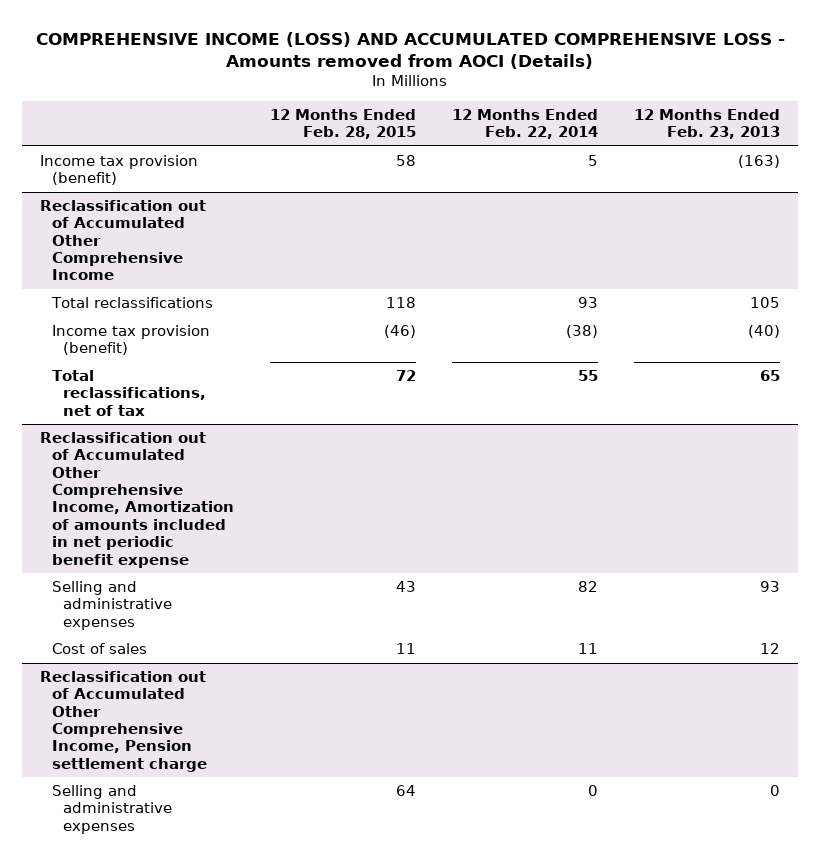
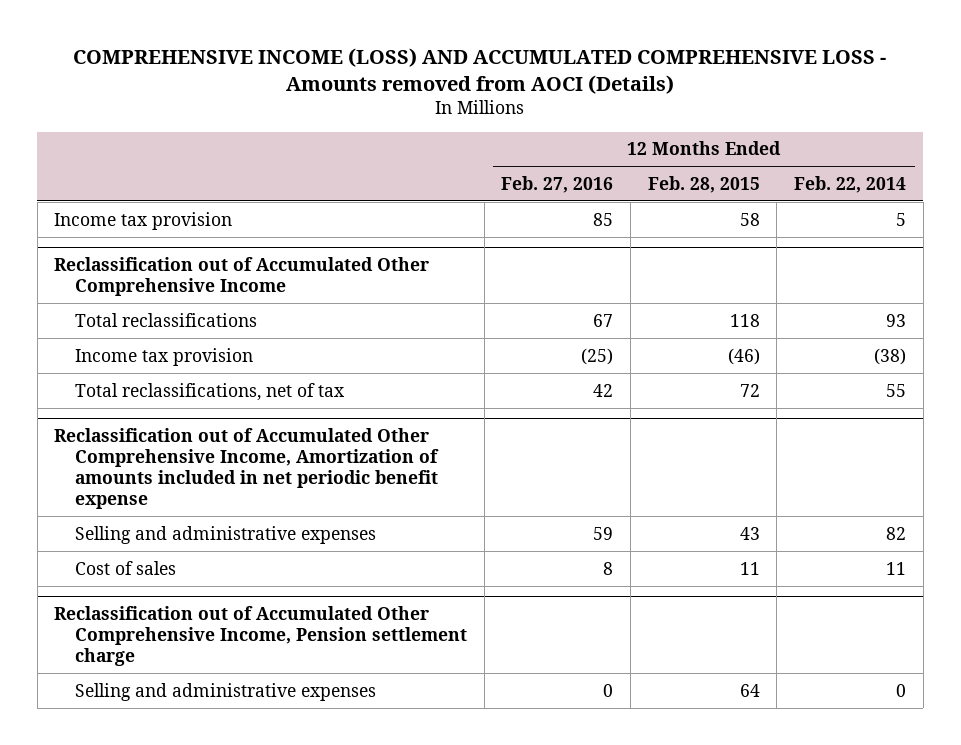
[634,108,781,139] 12 Months Ended Feb. 23, 2013 -> none
none -> [501,175,614,193] Feb. 27, 2016
[40,155,199,186] Income tax provision (benefit) -> [54,211,233,230] Income tax provision
[51,325,210,356] Income tax provision (benefit) -> [74,347,253,366] Income tax provision

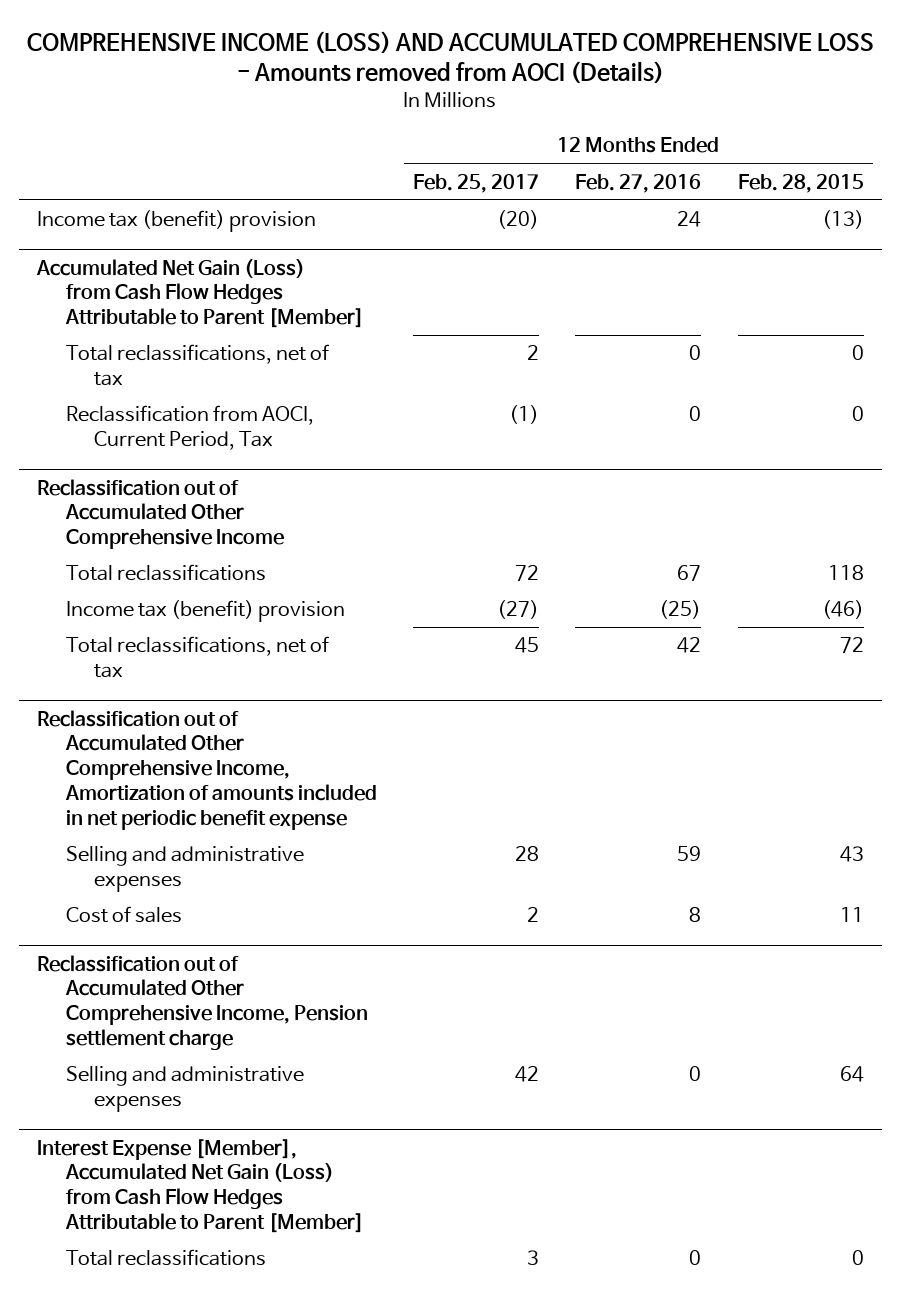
[794,175,907,193] Feb. 22, 2014 -> none
none -> [413,173,540,193] Feb. 25, 2017
[54,211,233,230] Income tax provision -> [37,210,317,233] Income tax (benefit) provision
[593,212,614,226] 85 -> [677,211,702,228] 24
[739,212,760,226] 58 -> [821,210,864,230] (13)
none -> [36,258,364,329] Accumulated Net Gain (Loss) from Cash Flow Hedges Attributable to Parent [Member]
none -> [65,344,329,387] Total reclassifications, net of tax
none -> [65,405,314,451] Reclassification from AOCI, Current Period, Tax
[74,347,253,366] Income tax provision -> [65,600,345,623] Income tax (benefit) provision
none -> [37,1138,364,1234] Interest Expense [Member], Accumulated Net Gain (Loss) from Cash Flow Hedges Attributable to Parent [Member]
none -> [65,1249,266,1267] Total reclassifications

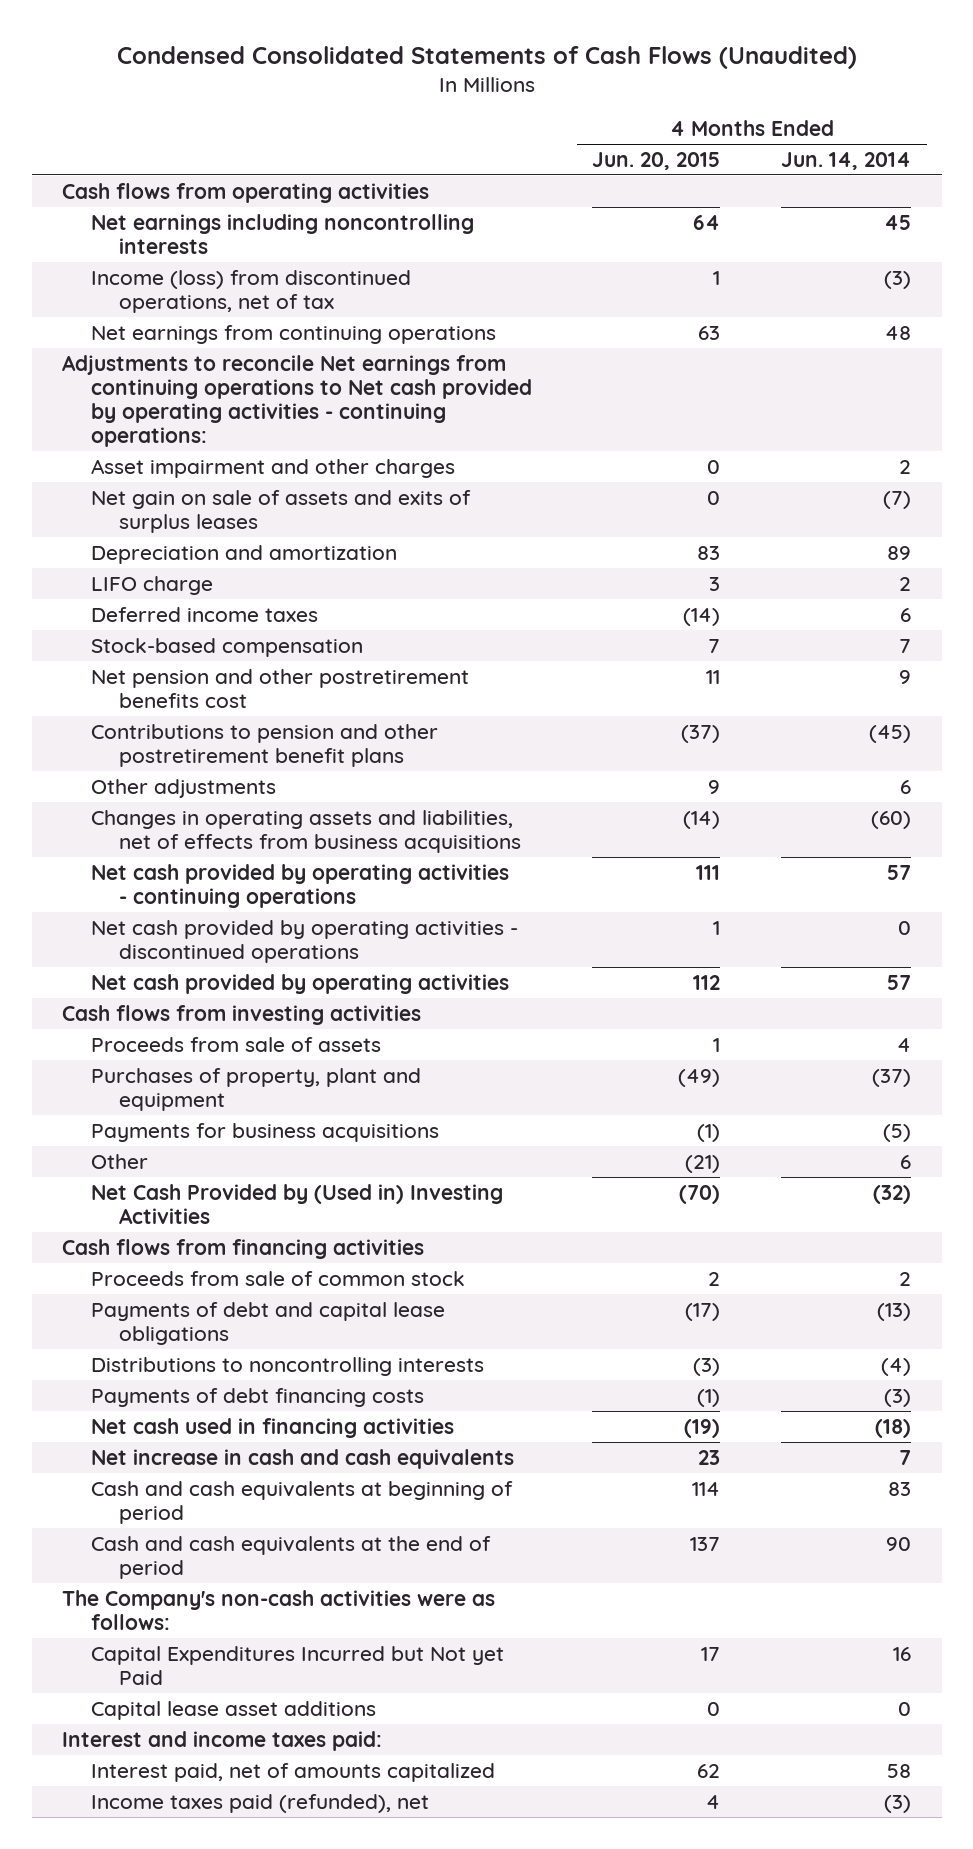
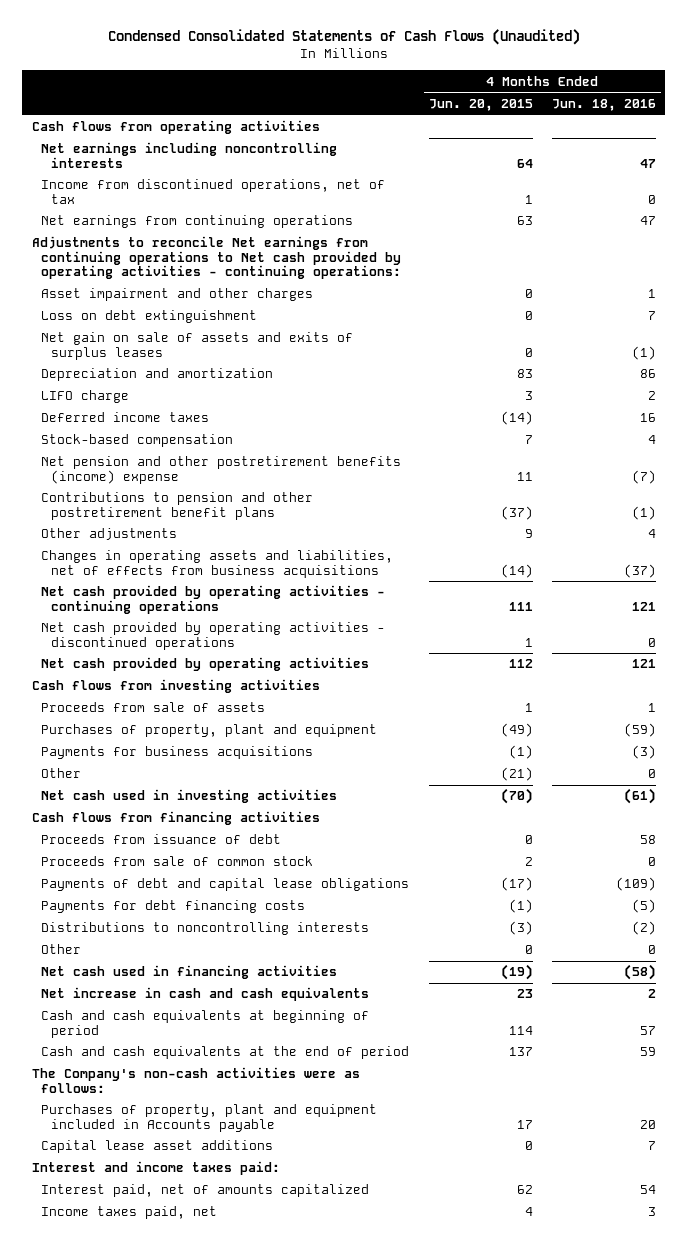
[781,151,912,170] Jun. 14, 2014 -> none
none -> [551,98,656,111] Jun. 18, 2016
[90,269,411,313] Income (loss) from discontinued operations, net of tax -> [41,179,386,204] Income from discontinued operations, net of tax
none -> [41,310,258,324] Loss on debt extinguishment
[90,668,469,708] Net pension and other postretirement benefits cost -> [41,456,402,484] Net pension and other postretirement benefits (income) expense
[90,1183,503,1224] Net Cash Provided by (Used in) Investing Activities -> [41,789,338,804] Net cash used in investing activities
none -> [41,834,282,845] Proceeds from issuance of debt
none -> [41,900,306,914] Payments for debt financing costs
[90,1387,424,1407] Payments of debt financing costs -> none
none -> [41,944,82,955] Other
[90,1645,504,1685] Capital Expenditures Incurred but Not yet Paid -> [41,1104,378,1132] Purchases of property, plant and equipment included in Accounts payable
[90,1793,429,1813] Income taxes paid (refunded), net -> [41,1206,218,1220] Income taxes paid, net

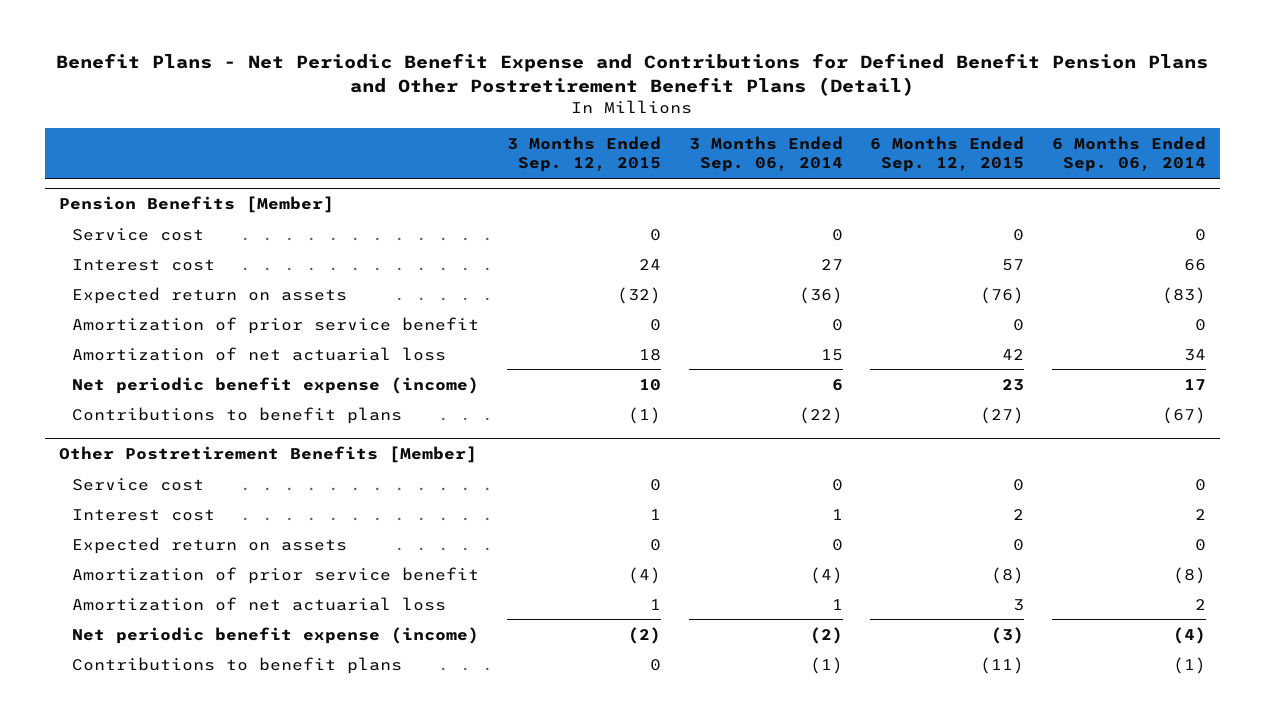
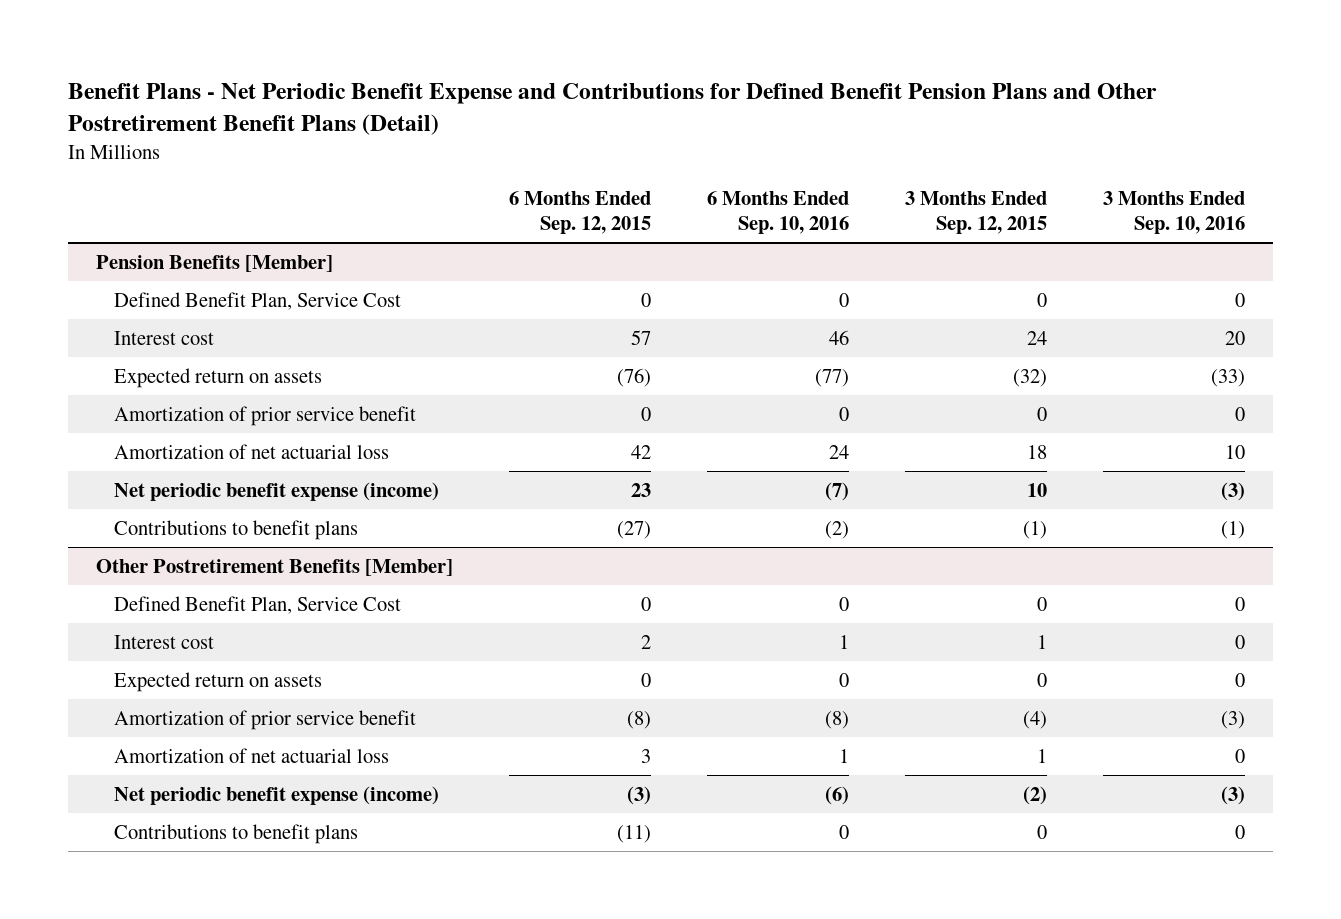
[688,135,843,173] 3 Months Ended Sep. 06, 2014 -> none
[1052,135,1207,173] 6 Months Ended Sep. 06, 2014 -> none
none -> [707,190,850,235] 6 Months Ended Sep. 10, 2016
none -> [1103,190,1246,235] 3 Months Ended Sep. 10, 2016
[72,227,205,241] Service cost -> [113,291,401,310] Defined Benefit Plan, Service Cost
[72,477,205,491] Service cost -> [113,595,401,614] Defined Benefit Plan, Service Cost

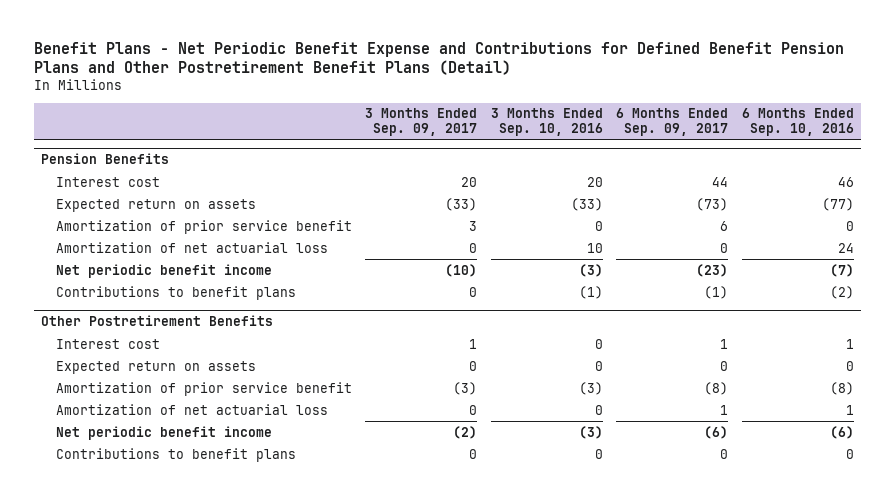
[508,190,651,235] 6 Months Ended Sep. 12, 2015 -> none
[905,190,1048,235] 3 Months Ended Sep. 12, 2015 -> none
none -> [365,108,478,137] 3 Months Ended Sep. 09, 2017
none -> [616,108,729,137] 6 Months Ended Sep. 09, 2017
[113,291,401,310] Defined Benefit Plan, Service Cost -> none
[95,254,333,272] Pension Benefits [Member] -> [40,153,169,165] Pension Benefits
[113,481,439,501] Net periodic benefit expense (income) -> [55,263,272,278] Net periodic benefit income
[113,595,401,614] Defined Benefit Plan, Service Cost -> none
[95,558,453,576] Other Postretirement Benefits [Member] -> [40,315,273,327] Other Postretirement Benefits
[113,785,439,805] Net periodic benefit expense (income) -> [55,425,272,440] Net periodic benefit income

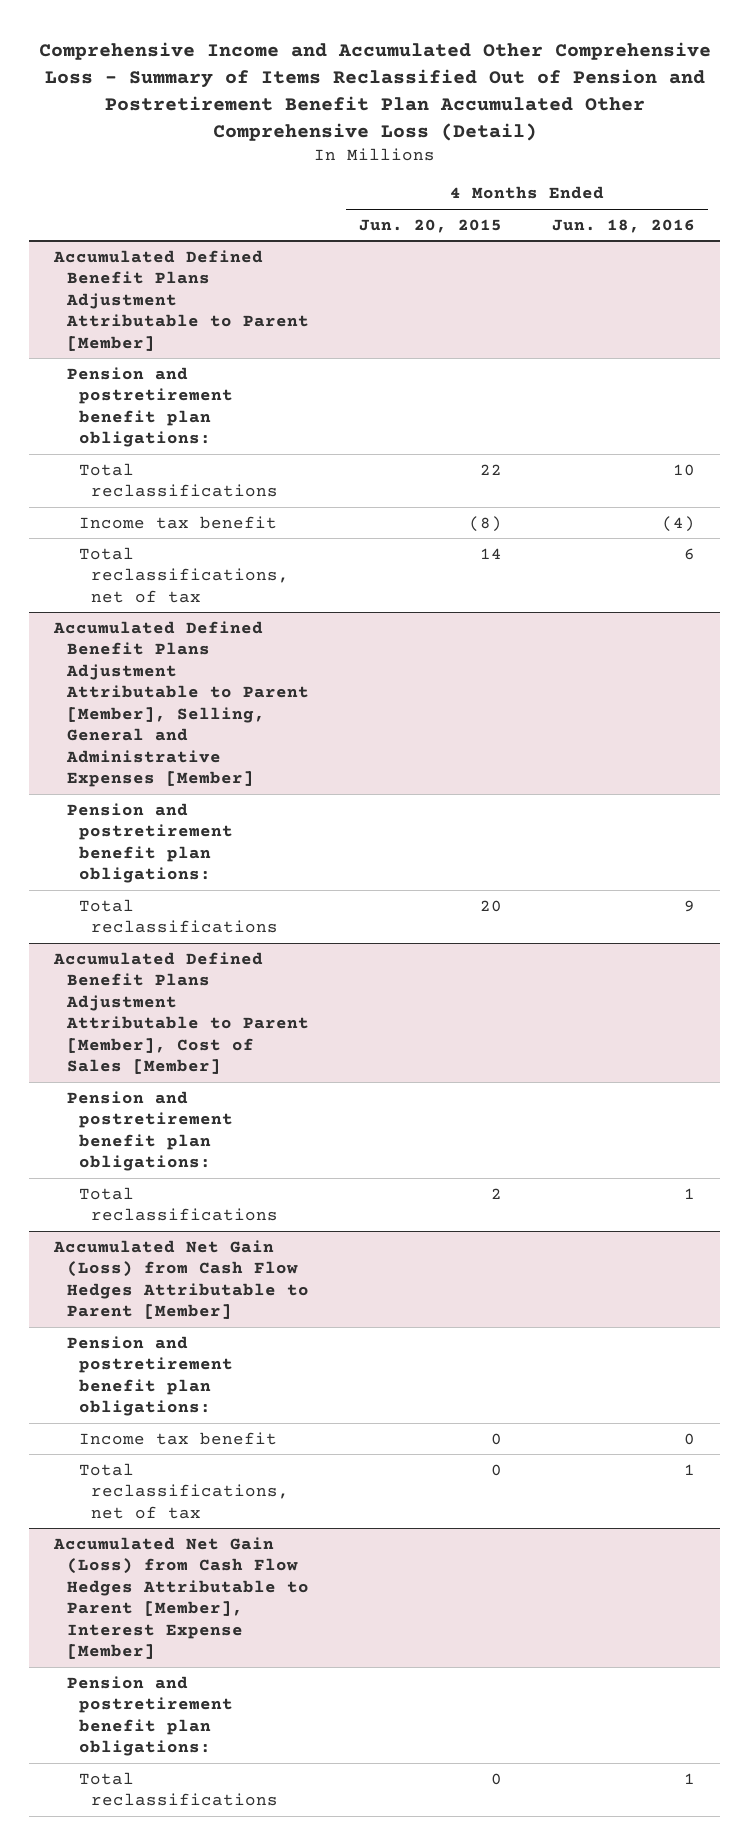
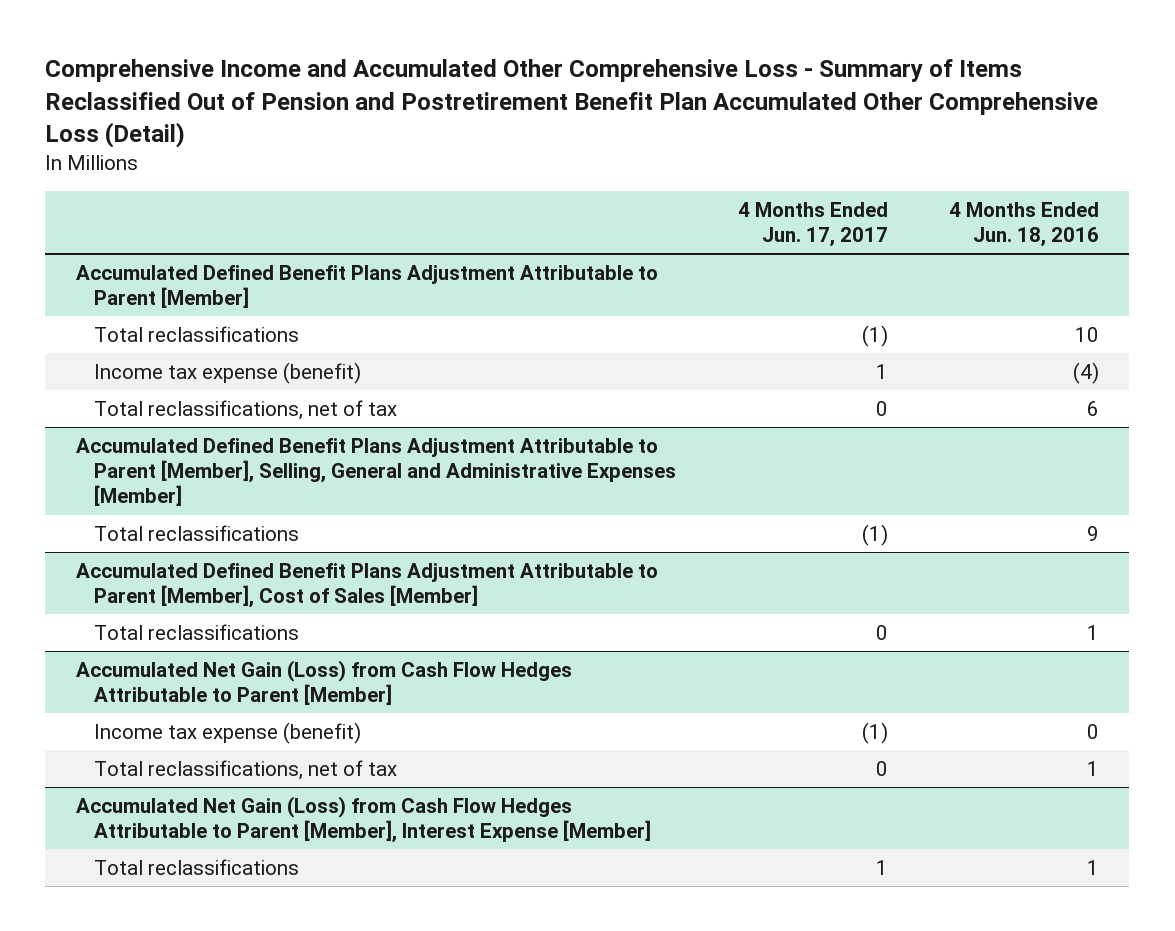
[358,218,502,233] Jun. 20, 2015 -> none
none -> [737,201,888,247] 4 Months Ended Jun. 17, 2017
[66,366,234,448] Pension and postretirement benefit plan obligations: -> none
[79,515,278,529] Income tax benefit -> [94,362,362,385] Income tax expense (benefit)
[66,802,234,884] Pension and postretirement benefit plan obligations: -> none
[66,1090,234,1172] Pension and postretirement benefit plan obligations: -> none
[66,1335,234,1417] Pension and postretirement benefit plan obligations: -> none
[79,1431,278,1445] Income tax benefit -> [94,722,362,745] Income tax expense (benefit)
[66,1675,234,1757] Pension and postretirement benefit plan obligations: -> none

